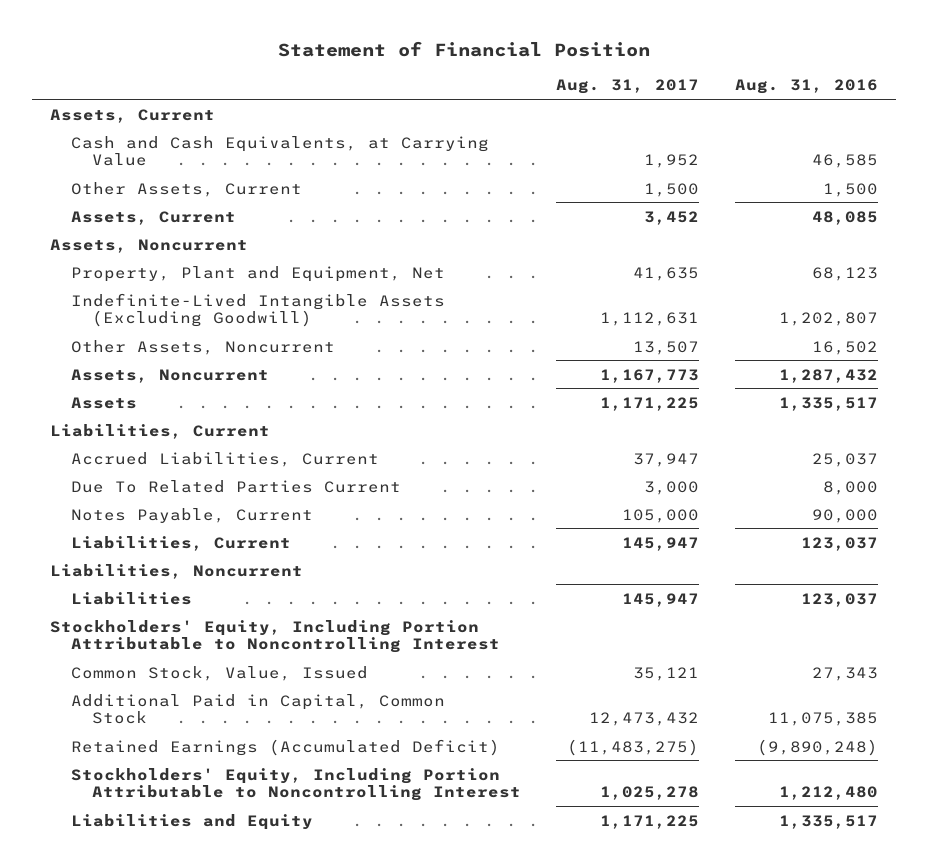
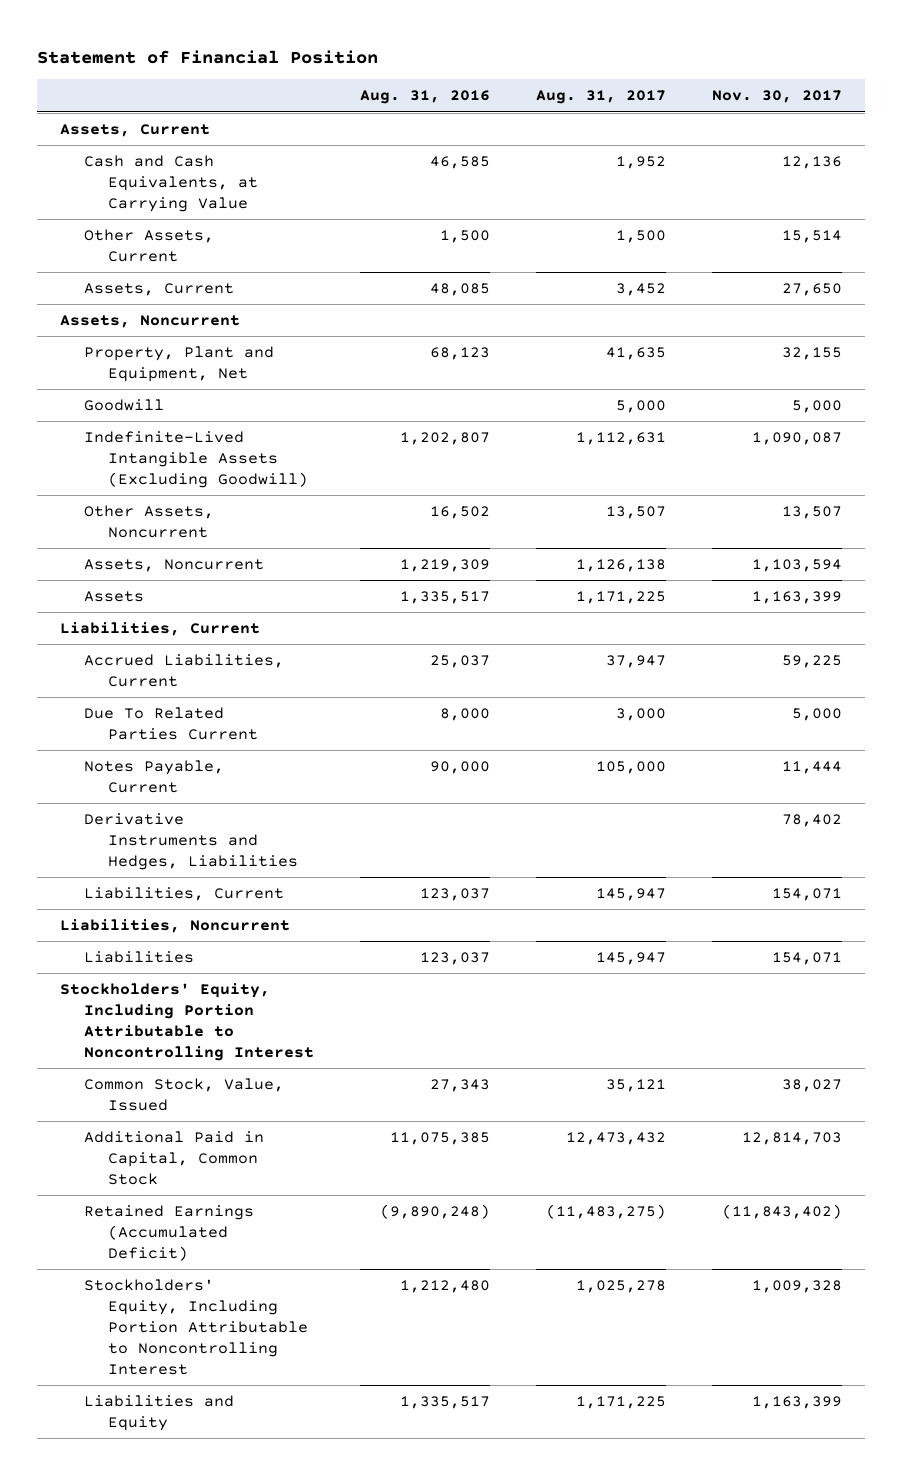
none -> [711,90,842,104] Nov. 30, 2017
none -> [84,399,165,412] Goodwill
[600,368,700,383] 1,167,773 -> [575,559,666,573] 1,126,138
[779,368,879,383] 1,287,432 -> [400,559,491,573] 1,219,309
none -> [84,813,299,870] Derivative Instruments and Hedges, Liabilities

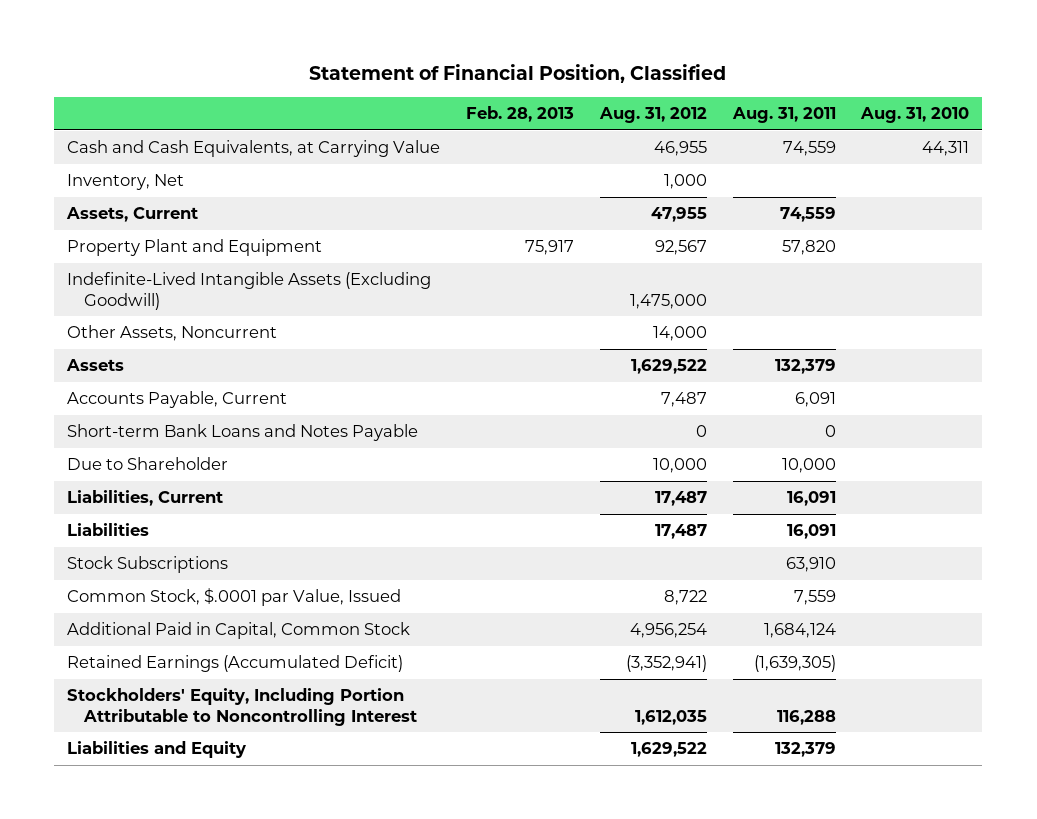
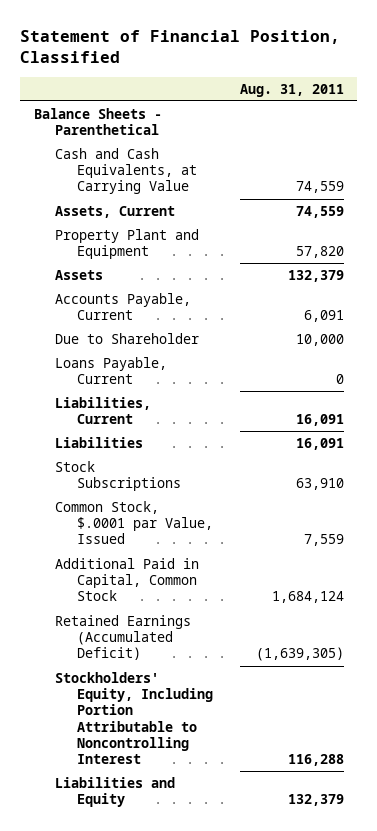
[466,106,575,123] Feb. 28, 2013 -> none
[598,107,707,124] Aug. 31, 2012 -> none
[860,107,970,124] Aug. 31, 2010 -> none
none -> [33,108,162,136] Balance Sheets - Parenthetical
[67,174,185,191] Inventory, Net -> none
[67,272,432,310] Indefinite-Lived Intangible Assets (Excluding Goodwill) -> none
[67,325,278,342] Other Assets, Noncurrent -> none
[67,424,419,442] Short-term Bank Loans and Notes Payable -> none
none -> [55,357,168,385] Loans Payable, Current

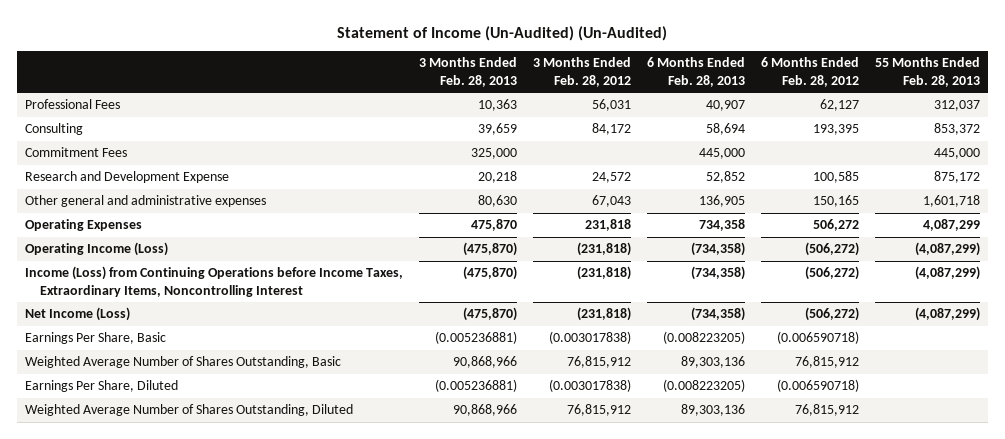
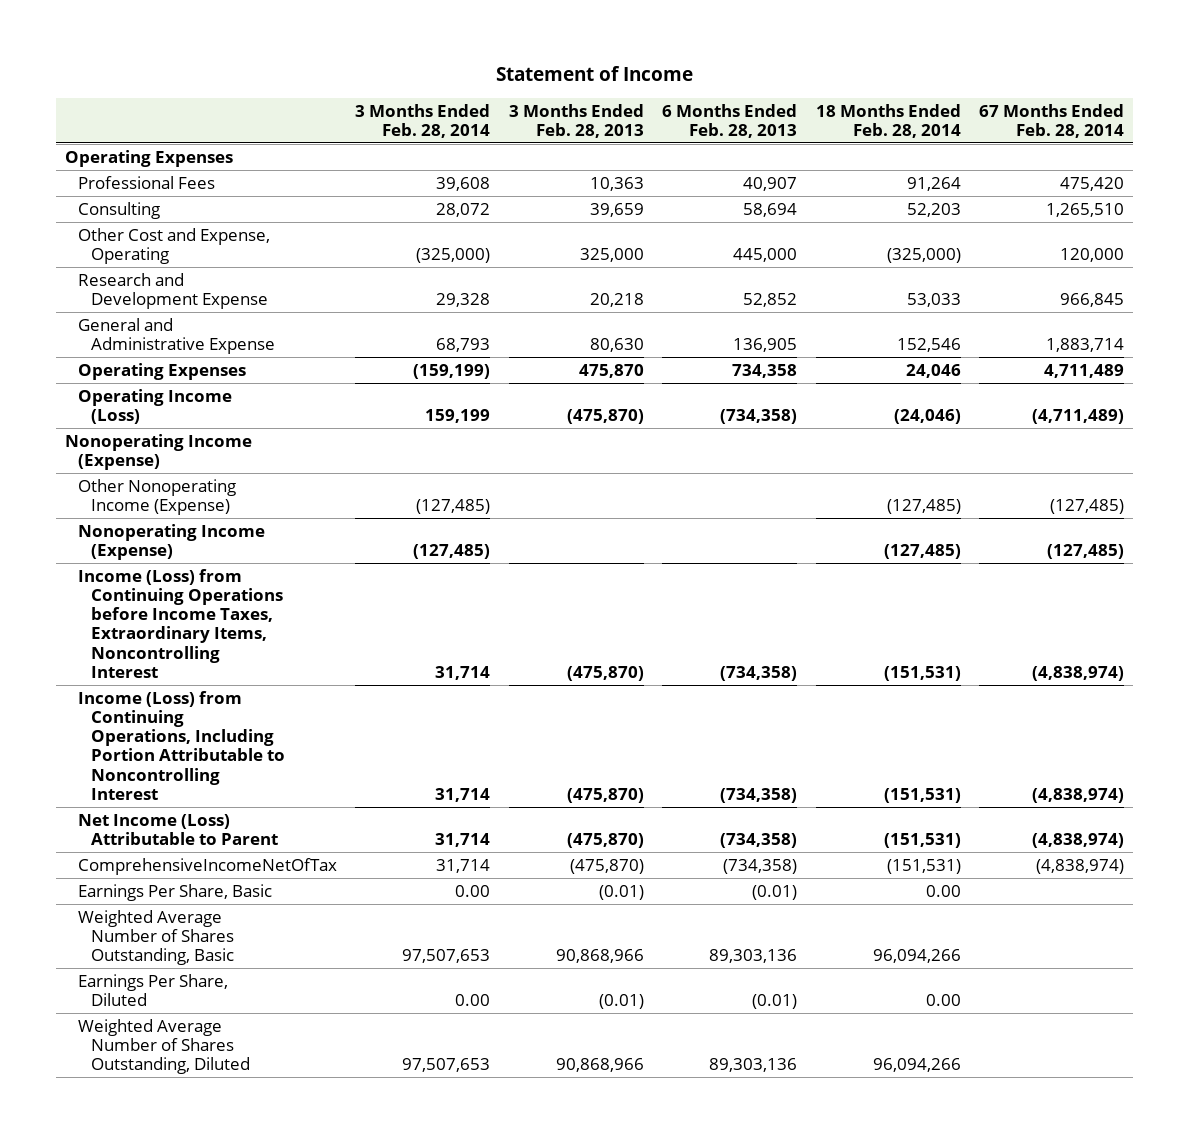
[337,25,668,41] Statement of Income (Un-Audited) (Un-Audited) -> [495,66,693,82] Statement of Income
[532,57,631,87] 3 Months Ended Feb. 28, 2012 -> none
[761,57,860,87] 6 Months Ended Feb. 28, 2012 -> none
[875,57,981,87] 55 Months Ended Feb. 28, 2013 -> none
none -> [355,103,491,138] 3 Months Ended Feb. 28, 2014
none -> [815,103,961,138] 18 Months Ended Feb. 28, 2014
none -> [979,103,1125,138] 67 Months Ended Feb. 28, 2014
none -> [65,149,234,167] Operating Expenses
[24,147,127,158] Commitment Fees -> [78,227,271,264] Other Cost and Expense, Operating
[24,195,266,208] Other general and administrative expenses -> [78,317,276,354] General and Administrative Expense
none -> [65,433,253,470] Nonoperating Income (Expense)
none -> [78,478,237,515] Other Nonoperating Income (Expense)
none -> [78,523,266,560] Nonoperating Income (Expense)
none -> [78,690,286,801] Income (Loss) from Continuing Operations, Including Portion Attributable to Noncontrolling Interest
[24,307,130,322] Net Income (Loss) -> [78,813,279,845] Net Income (Loss) Attributable to Parent
none -> [78,857,338,875] ComprehensiveIncomeNetOfTax
[434,331,517,345] (0.005236881) -> [598,884,644,900] (0.01)
[662,331,745,345] (0.008223205) -> [752,884,798,900] (0.01)
[434,379,517,393] (0.005236881) -> [598,993,644,1009] (0.01)
[662,379,745,393] (0.008223205) -> [752,993,798,1009] (0.01)

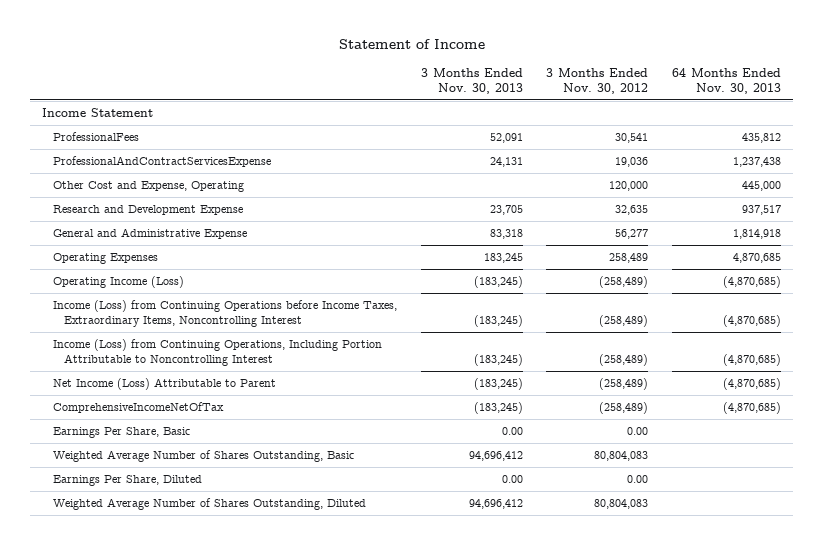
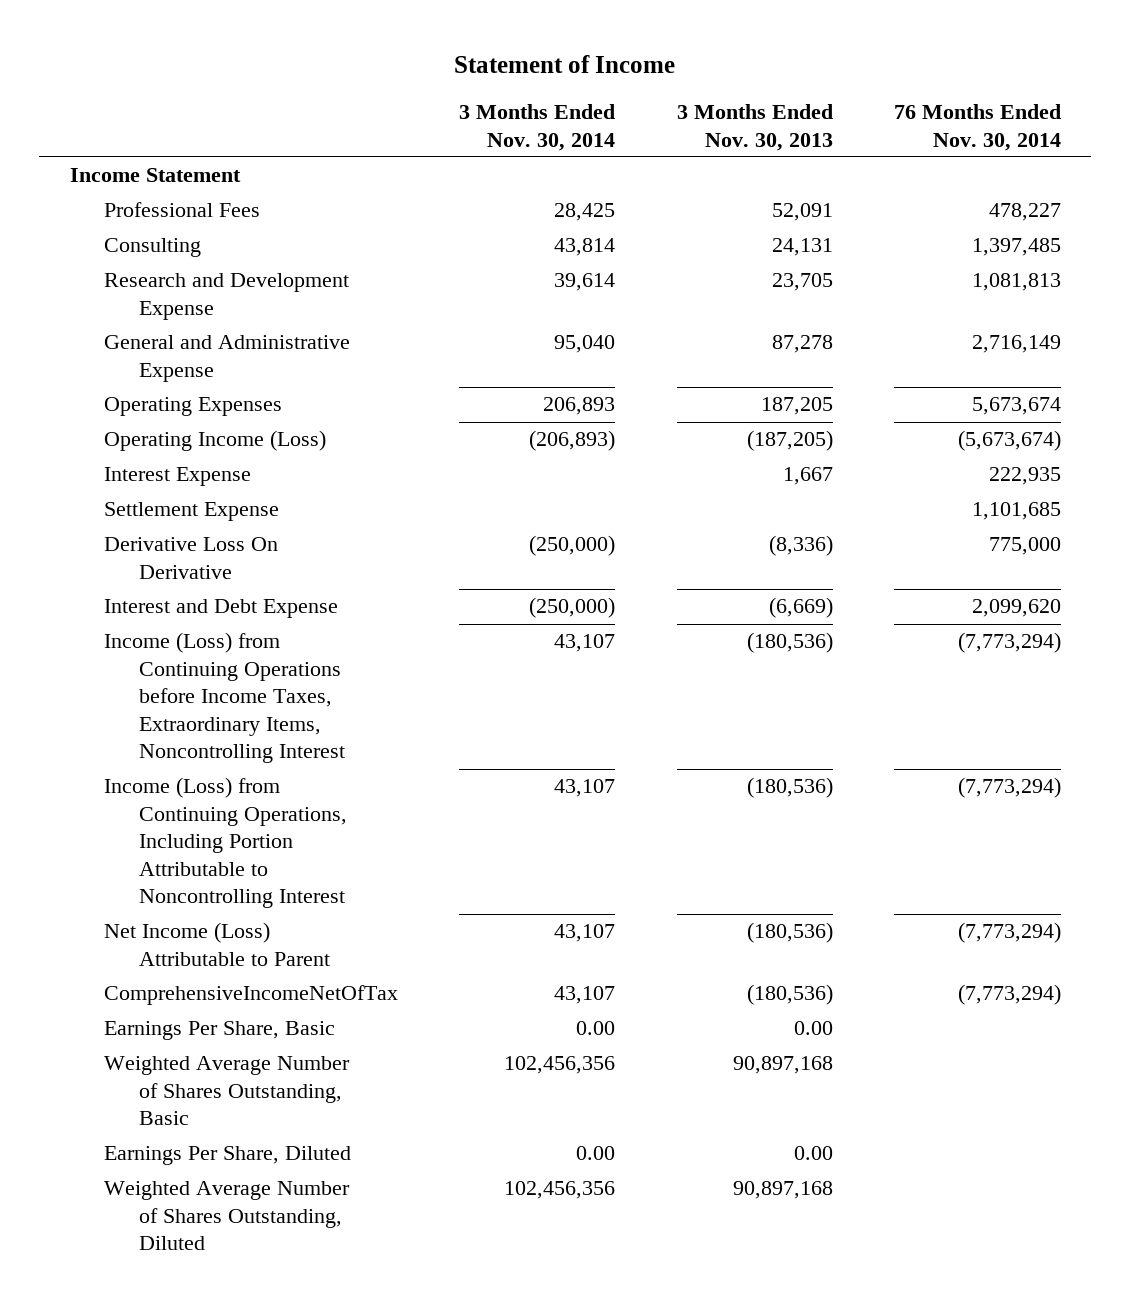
[546,68,649,95] 3 Months Ended Nov. 30, 2012 -> none
[672,68,782,95] 64 Months Ended Nov. 30, 2013 -> none
none -> [459,104,616,151] 3 Months Ended Nov. 30, 2014
none -> [893,104,1061,151] 76 Months Ended Nov. 30, 2014
[53,181,245,193] Other Cost and Expense, Operating -> none
[53,132,140,142] ProfessionalFees -> [104,202,261,218] Professional Fees
[53,156,272,168] ProfessionalAndContractServicesExpense -> [104,238,202,258] Consulting
[489,229,523,240] 83,318 -> [771,335,833,354] 87,278
[483,253,523,264] 183,245 -> [760,397,833,416] 187,205
[473,276,523,289] (183,245) -> [746,430,833,452] (187,205)
none -> [104,467,252,487] Interest Expense
none -> [104,502,280,522] Settlement Expense
none -> [104,537,279,579] Derivative Loss On Derivative
none -> [104,599,339,619] Interest and Debt Expense
[473,314,523,327] (183,245) -> [746,632,833,654] (180,536)
[473,353,523,366] (183,245) -> [746,777,833,799] (180,536)
[473,378,523,391] (183,245) -> [746,922,833,944] (180,536)
[473,402,523,415] (183,245) -> [746,984,833,1006] (180,536)
[468,451,523,462] 94,696,412 -> [732,1056,833,1075] 90,897,168
[468,499,523,510] 94,696,412 -> [732,1181,833,1200] 90,897,168

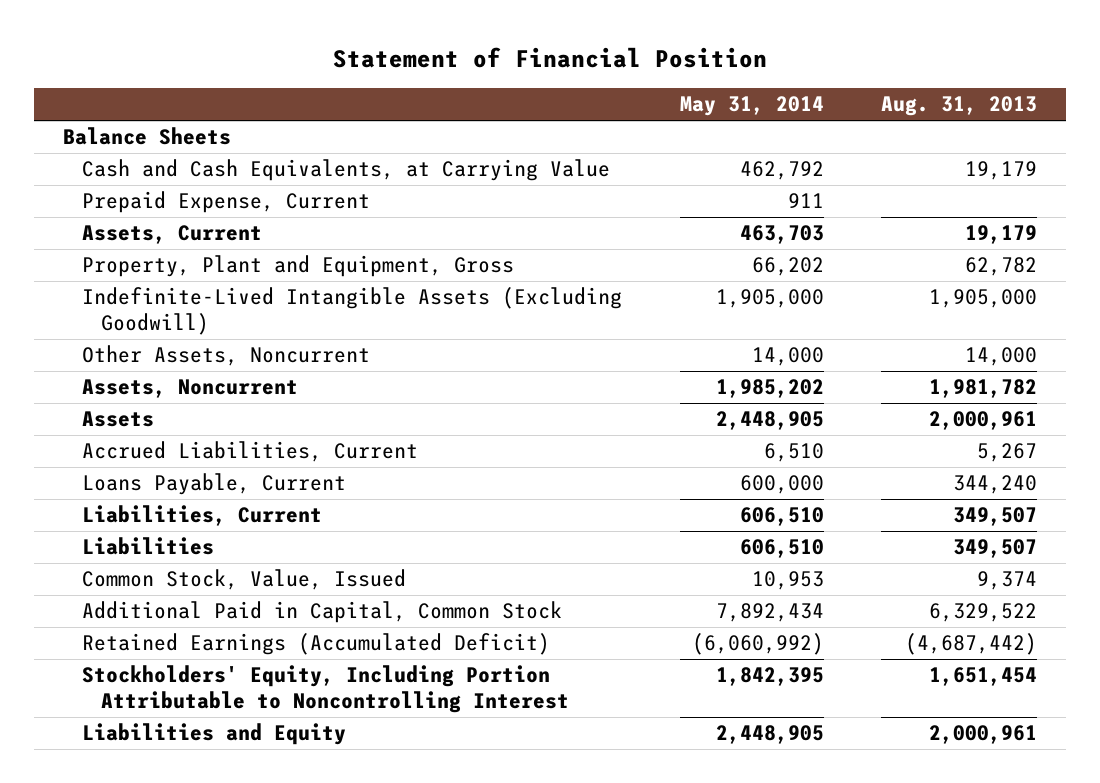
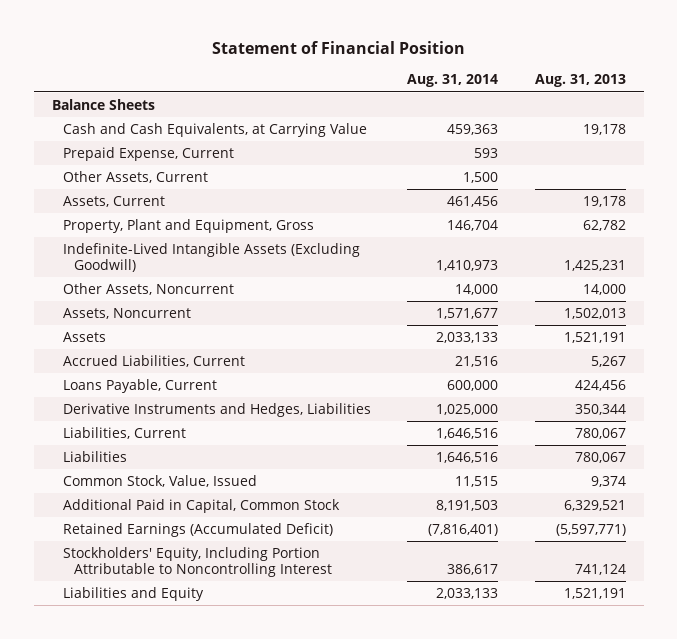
[679,96,824,117] May 31, 2014 -> none
none -> [407,74,499,88] Aug. 31, 2014
[965,161,1038,181] 19,179 -> [582,123,626,135] 19,178
none -> [62,170,208,183] Other Assets, Current
[965,225,1038,245] 19,179 -> [582,195,626,207] 19,178
[929,289,1038,309] 1,905,000 -> [563,259,626,271] 1,425,231
[929,379,1038,399] 1,981,782 -> [563,307,626,319] 1,502,013
[929,411,1038,431] 2,000,961 -> [563,331,626,343] 1,521,191
[953,475,1038,495] 344,240 -> [574,379,626,391] 424,456
none -> [62,402,371,417] Derivative Instruments and Hedges, Liabilities
[953,507,1038,527] 349,507 -> [574,427,626,439] 780,067
[953,539,1038,559] 349,507 -> [574,451,626,463] 780,067
[929,603,1038,623] 6,329,522 -> [563,499,626,511] 6,329,521
[905,633,1038,656] (4,687,442) -> [555,523,626,536] (5,597,771)
[929,667,1038,687] 1,651,454 -> [574,563,626,575] 741,124
[929,725,1038,745] 2,000,961 -> [563,587,626,599] 1,521,191

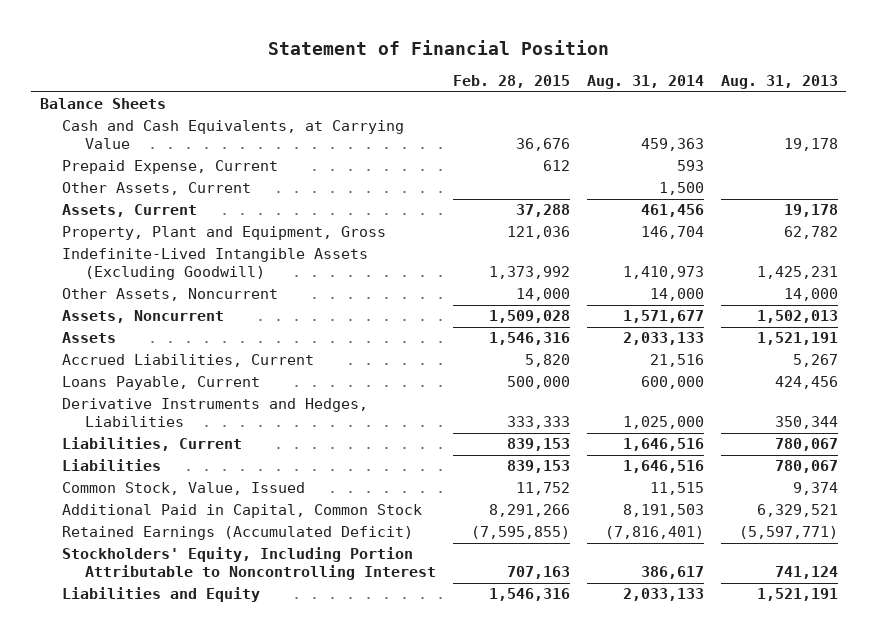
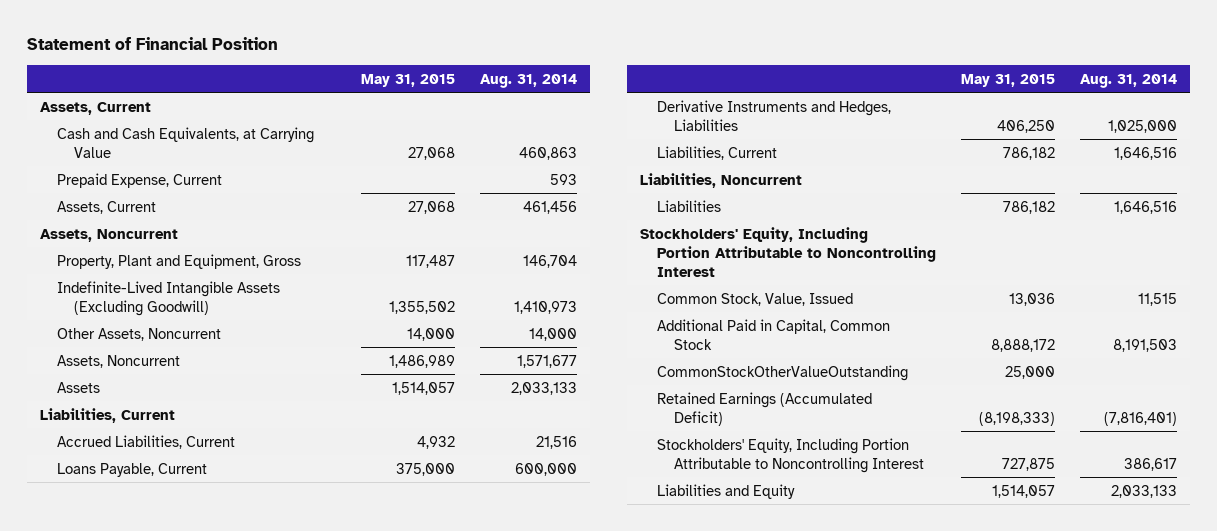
[453,75,571,89] Feb. 28, 2015 -> none
[720,75,838,90] Aug. 31, 2013 -> none
none -> [361,73,456,87] May 31, 2015
[39,98,166,110] Balance Sheets -> none
none -> [39,101,151,115] Assets, Current
[640,138,704,152] 459,363 -> [519,146,578,160] 460,863
[62,182,252,196] Other Assets, Current -> none
none -> [39,228,178,242] Assets, Noncurrent
none -> [39,407,175,423] Liabilities, Current
none -> [639,172,802,188] Liabilities, Noncurrent
none -> [639,226,936,277] Stockholders' Equity, Including Portion Attributable to Noncontrolling Interest
none -> [656,364,908,381] CommonStockOtherValueOutstanding

